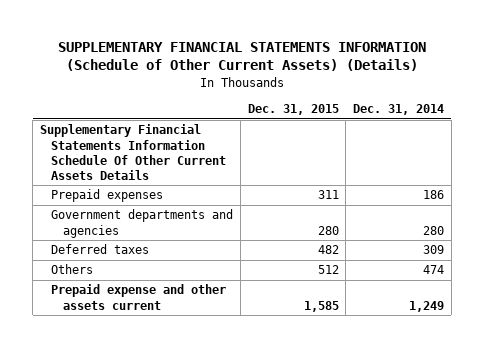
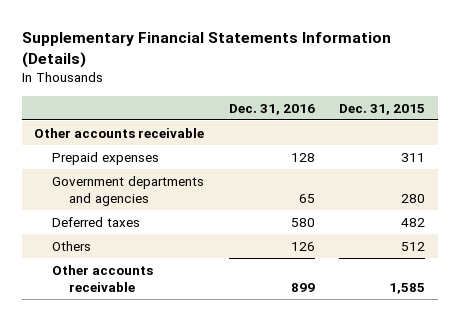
[57,41,426,72] SUPPLEMENTARY FINANCIAL STATEMENTS INFORMATION (Schedule of Other Current Assets) (Details) -> [21,31,391,68] Supplementary Financial Statements Information (Details)
[352,104,444,116] Dec. 31, 2014 -> none
none -> [228,103,315,115] Dec. 31, 2016
[39,124,227,180] Supplementary Financial Statements Information Schedule Of Other Current Assets Details -> none
none -> [33,127,204,138] Other accounts receivable
[51,284,227,310] Prepaid expense and other assets current -> [51,264,153,292] Other accounts receivable

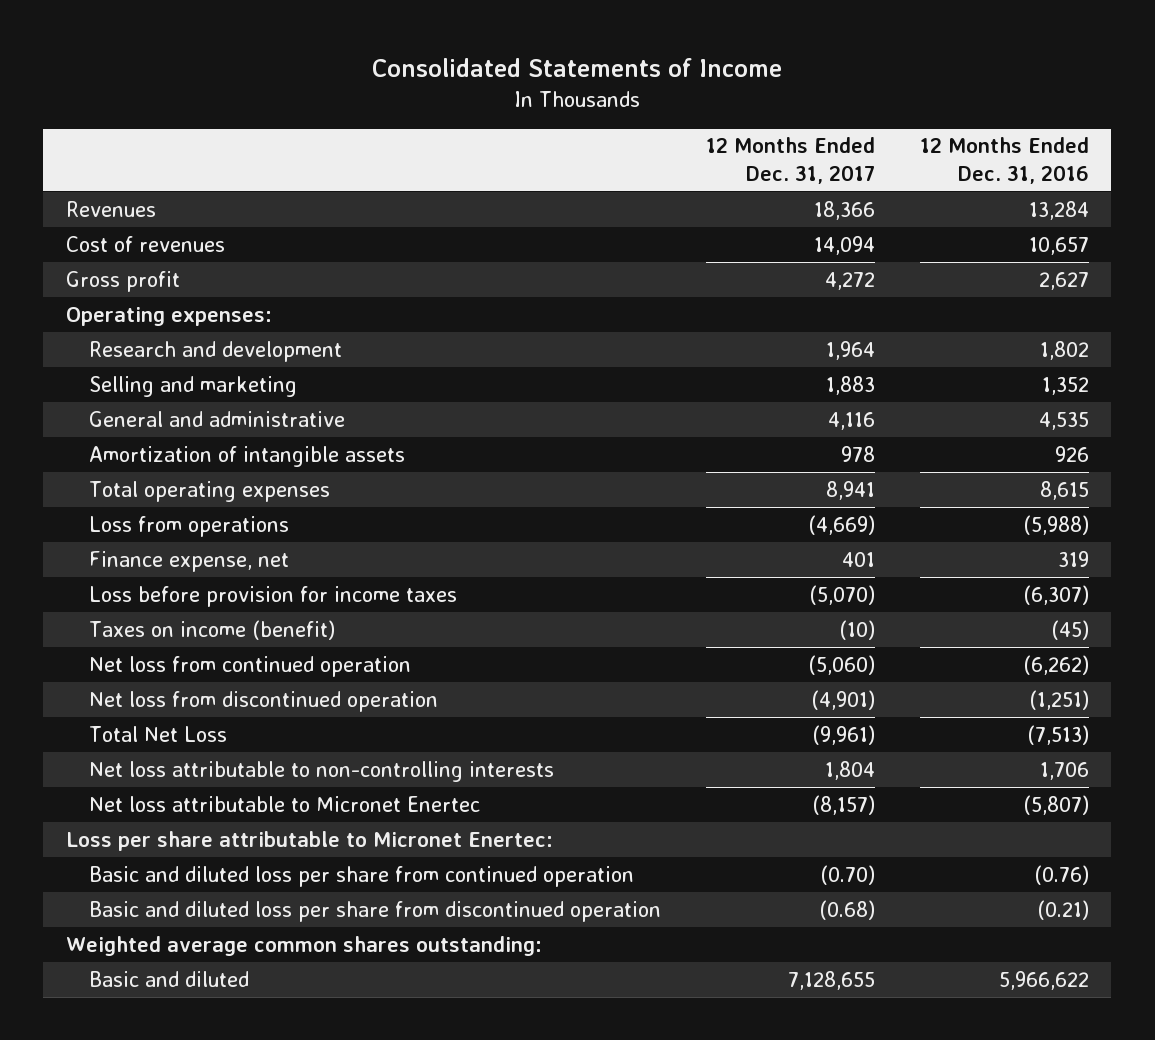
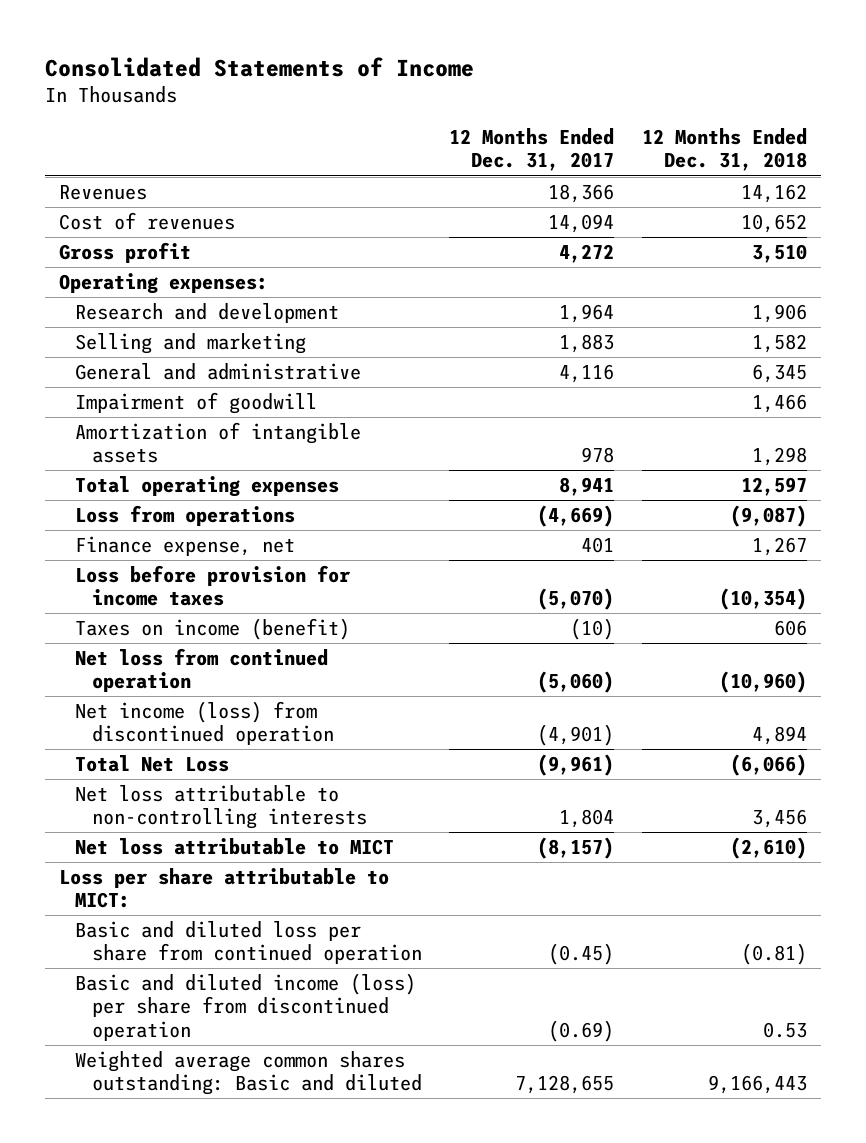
[920,137,1090,184] 12 Months Ended Dec. 31, 2016 -> none
none -> [641,128,807,172] 12 Months Ended Dec. 31, 2018
none -> [75,391,318,414] Impairment of goodwill
[89,690,439,712] Net loss from discontinued operation -> [75,700,334,746] Net income (loss) from discontinued operation
[65,935,542,956] Weighted average common shares outstanding: -> none
[89,795,481,812] Net loss attributable to Micronet Enertec -> [75,837,395,855] Net loss attributable to MICT
[65,830,553,851] Loss per share attributable to Micronet Enertec: -> [58,867,389,909] Loss per share attributable to MICT:
[820,864,876,885] (0.70) -> [548,943,615,966] (0.45)
[89,900,662,922] Basic and diluted loss per share from discontinued operation -> [75,972,417,1041] Basic and diluted income (loss) per share from discontinued operation
[819,899,876,920] (0.68) -> [548,1019,615,1042] (0.69)
[89,970,250,987] Basic and diluted -> [75,1050,422,1096] Weighted average common shares outstanding: Basic and diluted

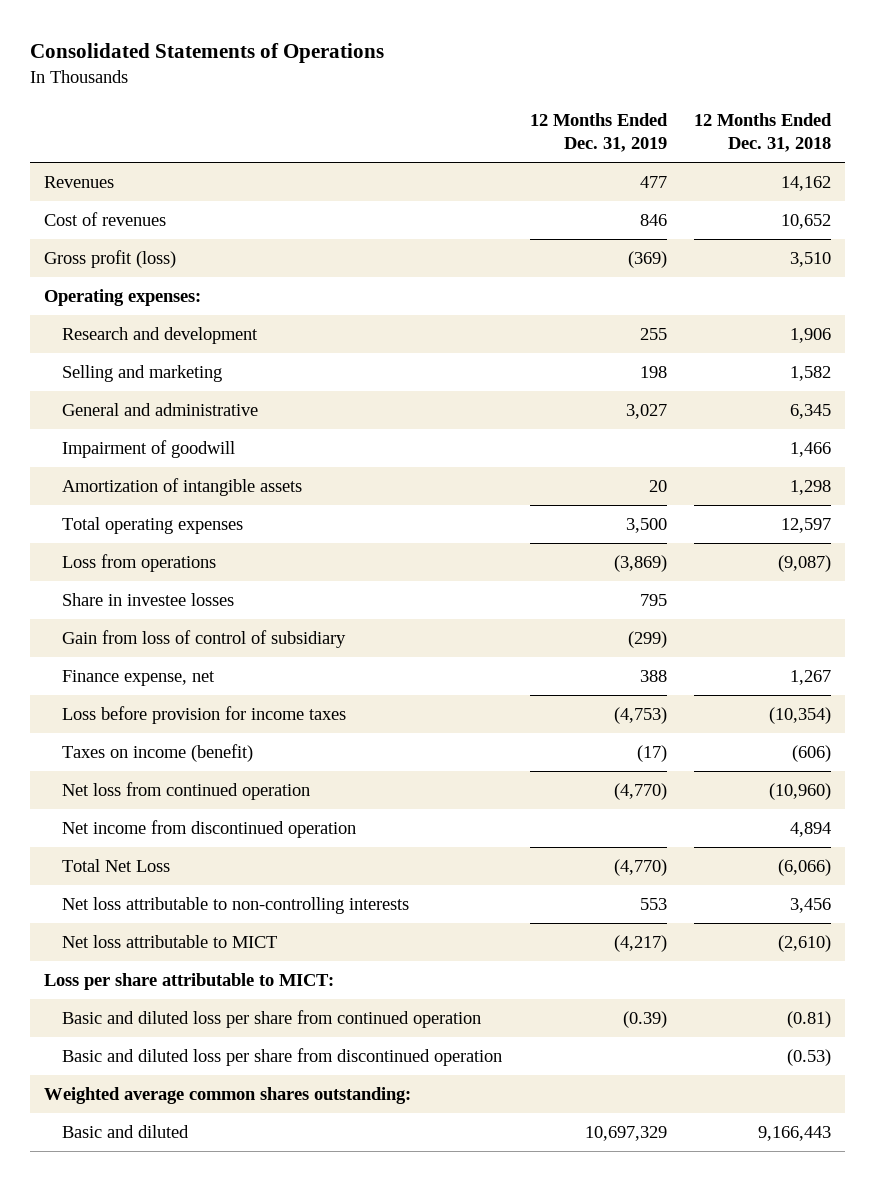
[44,56,474,77] Consolidated Statements of Income -> [29,43,384,64] Consolidated Statements of Operations
[449,128,615,172] 12 Months Ended Dec. 31, 2017 -> none
none -> [529,113,668,153] 12 Months Ended Dec. 31, 2019
[58,241,191,263] Gross profit -> [43,249,176,268] Gross profit (loss)
none -> [62,592,235,606] Share in investee losses
none -> [62,629,347,648] Gain from loss of control of subsidiary
[773,619,807,636] 606 -> [792,744,832,762] (606)
[75,700,334,746] Net income (loss) from discontinued operation -> [62,819,357,838] Net income from discontinued operation
[75,972,417,1041] Basic and diluted income (loss) per share from discontinued operation -> [62,1047,503,1066] Basic and diluted loss per share from discontinued operation
[762,1021,807,1038] 0.53 -> [787,1048,832,1066] (0.53)
none -> [43,1086,411,1104] Weighted average common shares outstanding:
[75,1050,422,1096] Weighted average common shares outstanding: Basic and diluted -> [62,1124,190,1138] Basic and diluted

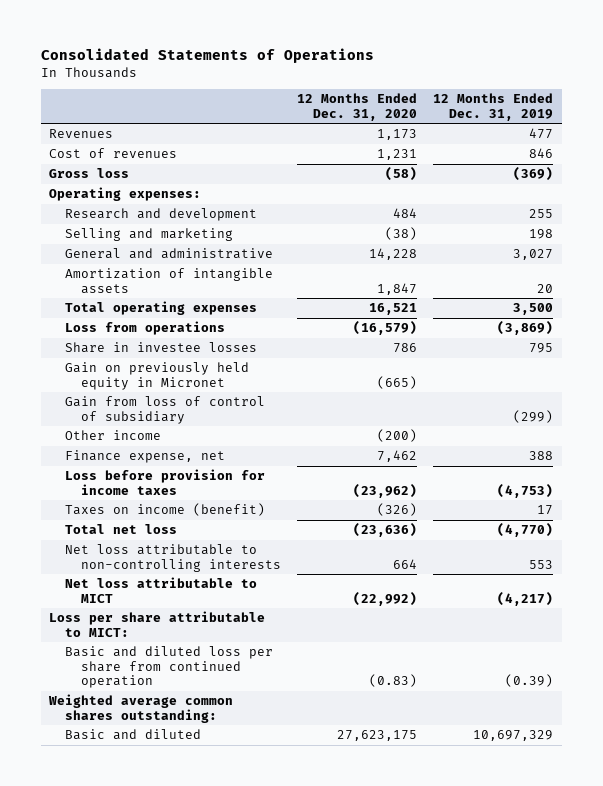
[694,113,833,153] 12 Months Ended Dec. 31, 2018 -> none
none -> [297,93,418,121] 12 Months Ended Dec. 31, 2020
[43,249,176,268] Gross profit (loss) -> [49,168,130,179] Gross loss
[62,439,236,458] Impairment of goodwill -> none
none -> [65,362,250,390] Gain on previously held equity in Micronet
none -> [65,430,162,441] Other income
[62,781,311,800] Net loss from continued operation -> none
[62,819,357,838] Net income from discontinued operation -> none
[636,744,667,762] (17) -> [537,505,554,516] 17
[62,858,171,872] Total Net Loss -> [65,524,178,535] Total net loss
[62,1047,503,1066] Basic and diluted loss per share from discontinued operation -> none

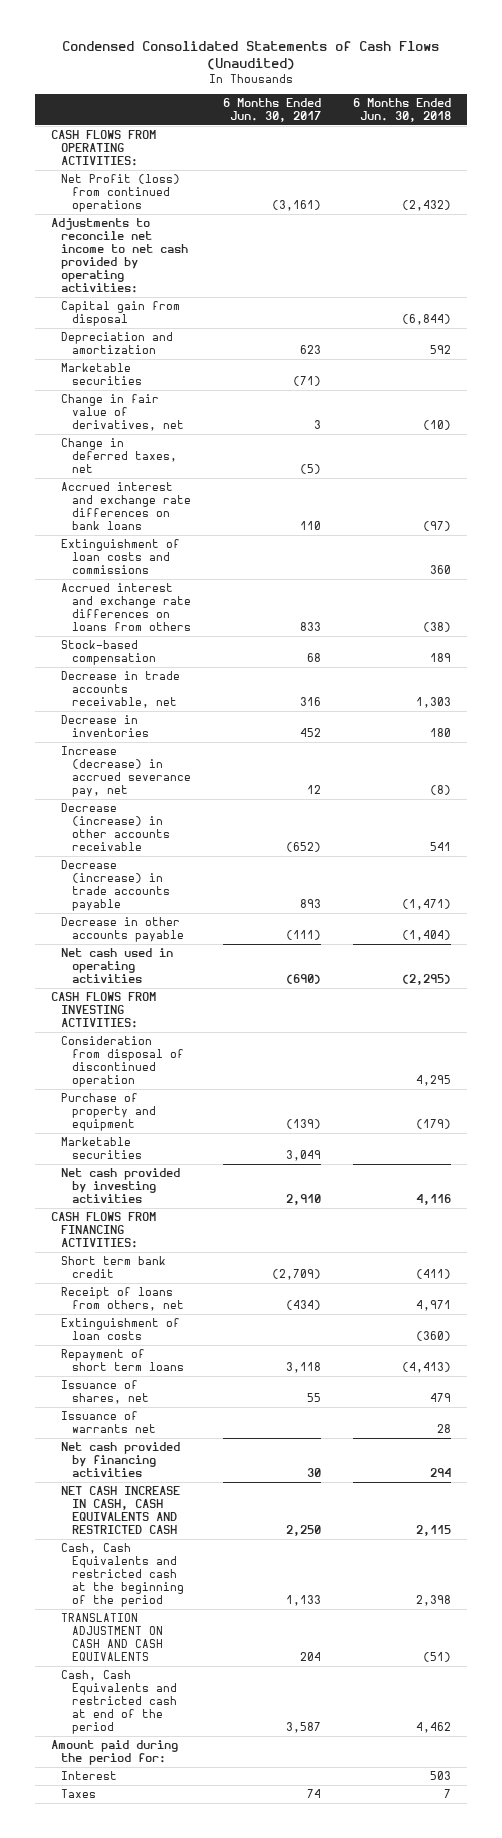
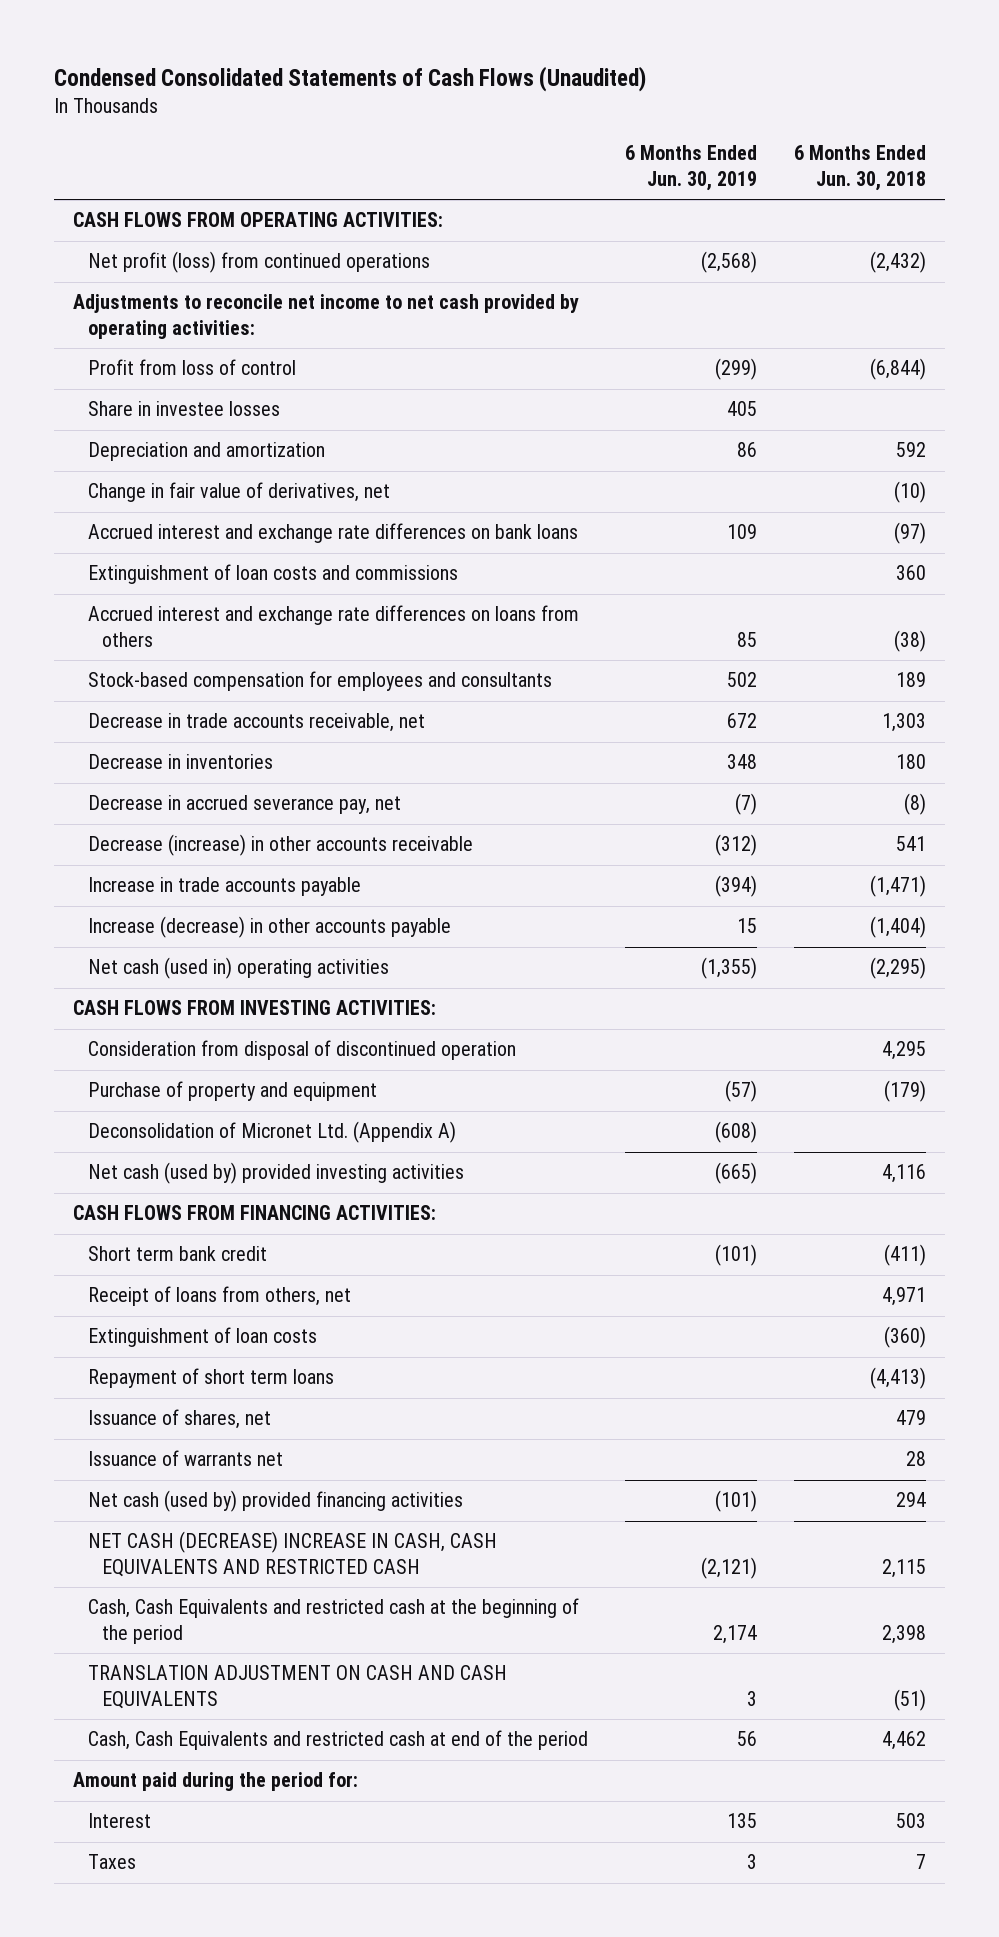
[223,97,322,122] 6 Months Ended Jun. 30, 2017 -> none
none -> [625,145,758,191] 6 Months Ended Jun. 30, 2019
[61,174,181,213] Net Profit (loss) from continued operations -> [87,251,430,274] Net profit (loss) from continued operations
[61,301,181,327] Capital gain from disposal -> [87,359,296,376] Profit from loss of control
none -> [87,401,280,417] Share in investee losses
[61,363,143,386] Marketable securities -> none
[61,438,178,474] Change in deferred taxes, net -> none
[61,640,157,666] Stock-based compensation -> [87,671,552,692] Stock-based compensation for employees and consultants
[61,746,192,798] Increase (decrease) in accrued severance pay, net -> [87,795,401,815] Decrease in accrued severance pay, net
[61,860,171,912] Decrease (increase) in trade accounts payable -> [87,877,361,897] Increase in trade accounts payable
[61,917,185,943] Decrease in other accounts payable -> [87,916,451,939] Increase (decrease) in other accounts payable
[61,948,174,984] Net cash used in operating activities -> [87,957,389,980] Net cash (used in) operating activities
[61,1137,143,1160] Marketable securities -> none
none -> [87,1121,456,1144] Deconsolidation of Micronet Ltd. (Appendix A)
[61,1168,181,1204] Net cash provided by investing activities -> [87,1162,464,1185] Net cash (used by) provided investing activities
[61,1442,181,1478] Net cash provided by financing activities -> [87,1490,463,1513] Net cash (used by) provided financing activities
[61,1486,181,1535] NET CASH INCREASE IN CASH, CASH EQUIVALENTS AND RESTRICTED CASH -> [87,1531,497,1577] NET CASH (DECREASE) INCREASE IN CASH, CASH EQUIVALENTS AND RESTRICTED CASH

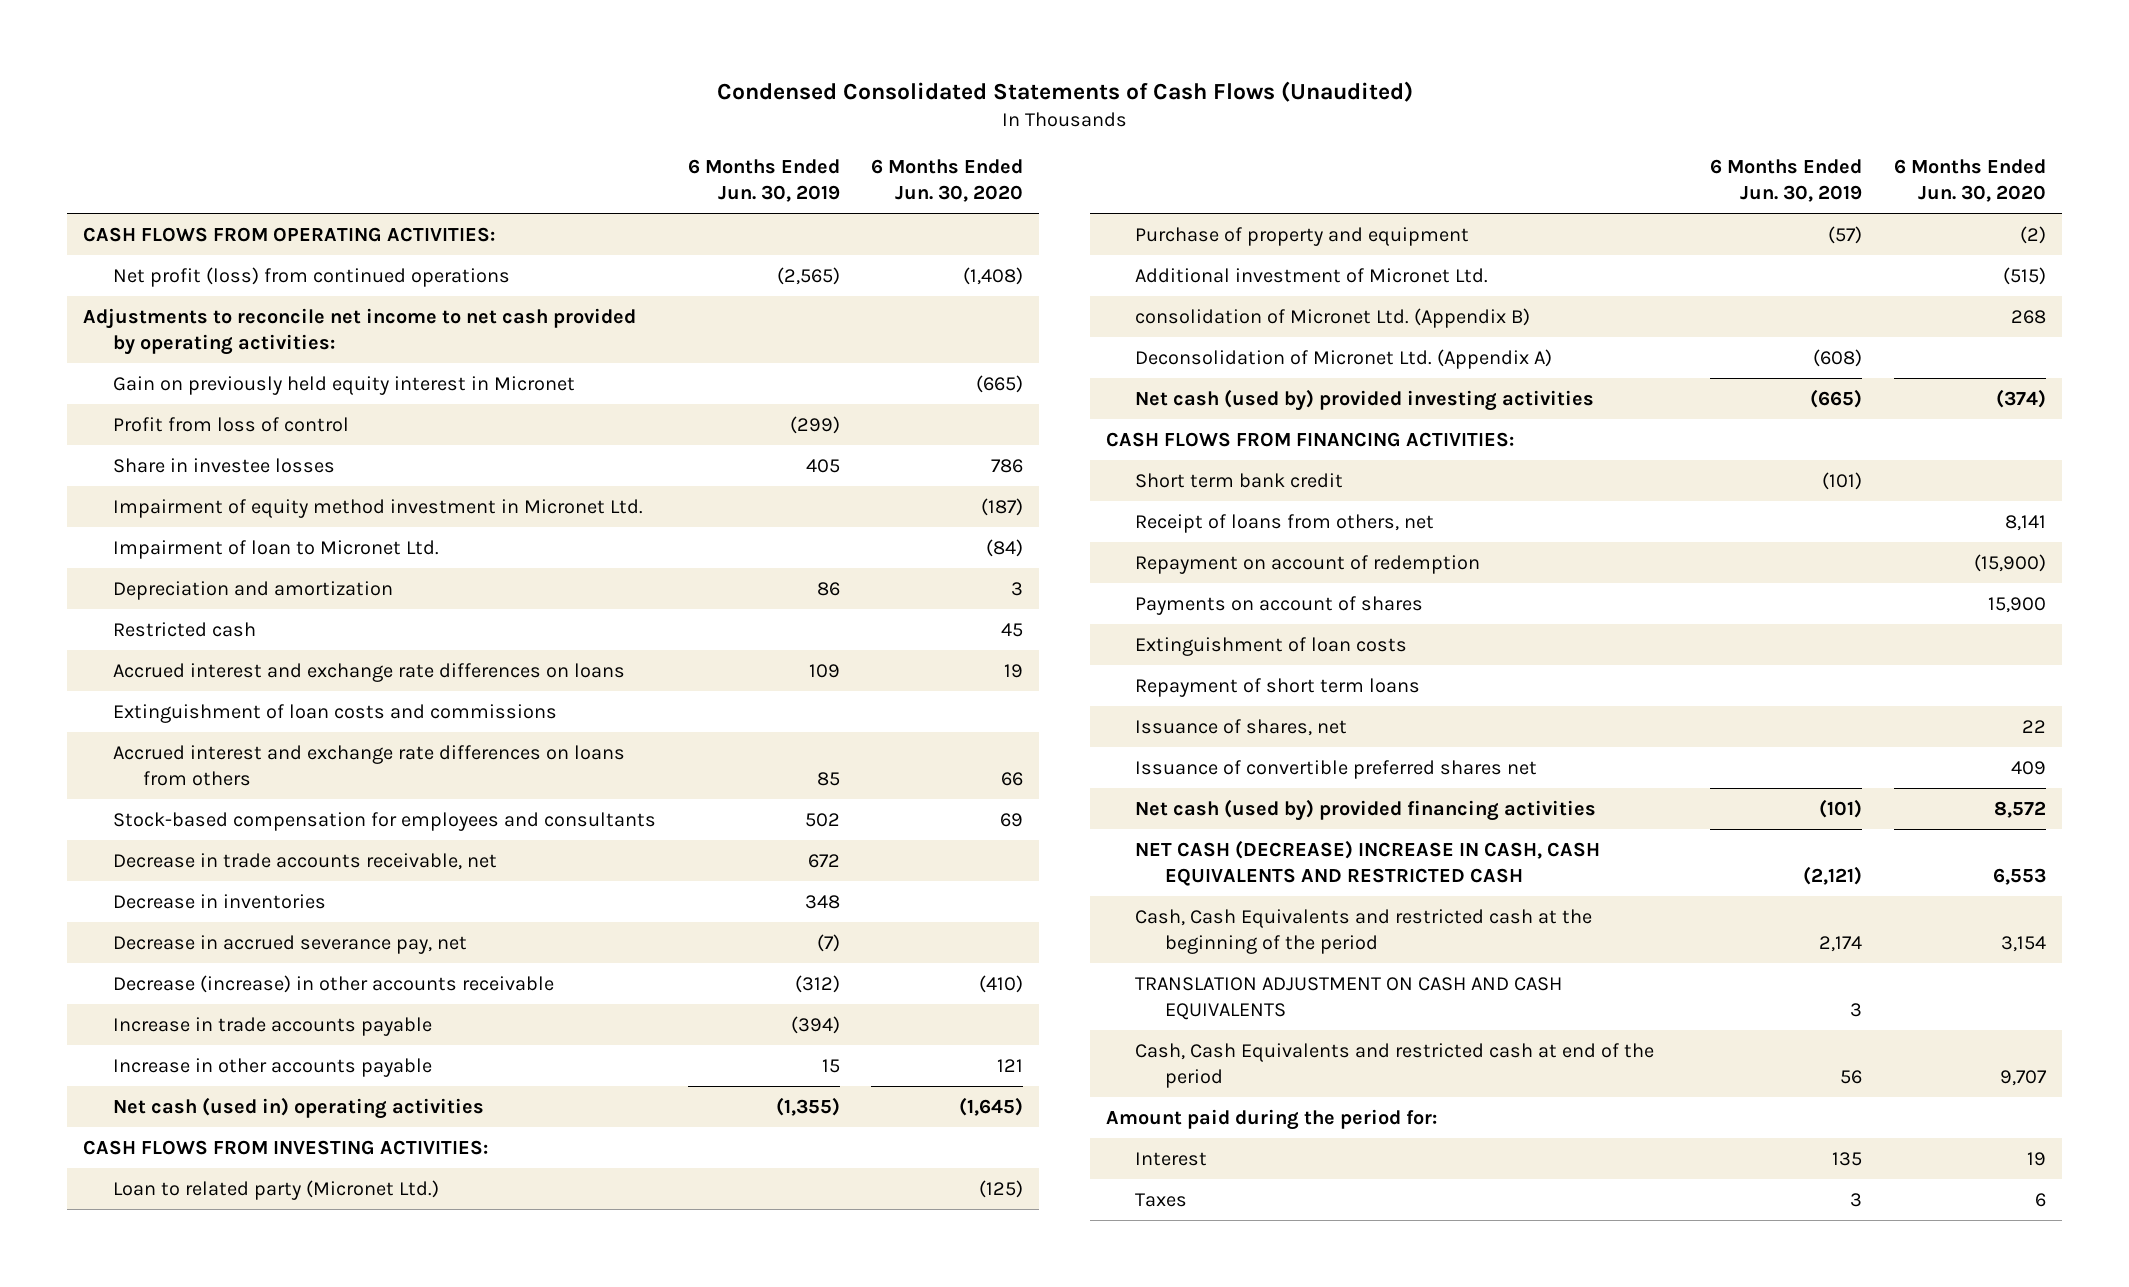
[794,145,927,191] 6 Months Ended Jun. 30, 2018 -> none
none -> [871,159,1024,203] 6 Months Ended Jun. 30, 2020
[701,251,758,274] (2,568) -> [776,266,840,285] (2,565)
none -> [112,375,575,395] Gain on previously held equity interest in Micronet
none -> [112,498,643,518] Impairment of equity method investment in Micronet Ltd.
none -> [112,539,439,559] Impairment of loan to Micronet Ltd.
[87,482,390,503] Change in fair value of derivatives, net -> none
none -> [112,621,256,637] Restricted cash
[87,523,578,544] Accrued interest and exchange rate differences on bank loans -> [112,662,625,682] Accrued interest and exchange rate differences on loans
[87,916,451,939] Increase (decrease) in other accounts payable -> [112,1057,432,1077] Increase in other accounts payable
[87,1040,516,1061] Consideration from disposal of discontinued operation -> none
none -> [112,1179,439,1200] Loan to related party (Micronet Ltd.)
none -> [1135,267,1489,283] Additional investment of Micronet Ltd.
none -> [1135,307,1531,328] consolidation of Micronet Ltd. (Appendix B)
none -> [1135,554,1481,574] Repayment on account of redemption
none -> [1135,595,1424,615] Payments on account of shares
[87,1450,283,1467] Issuance of warrants net -> none
none -> [1135,759,1538,779] Issuance of convertible preferred shares net

